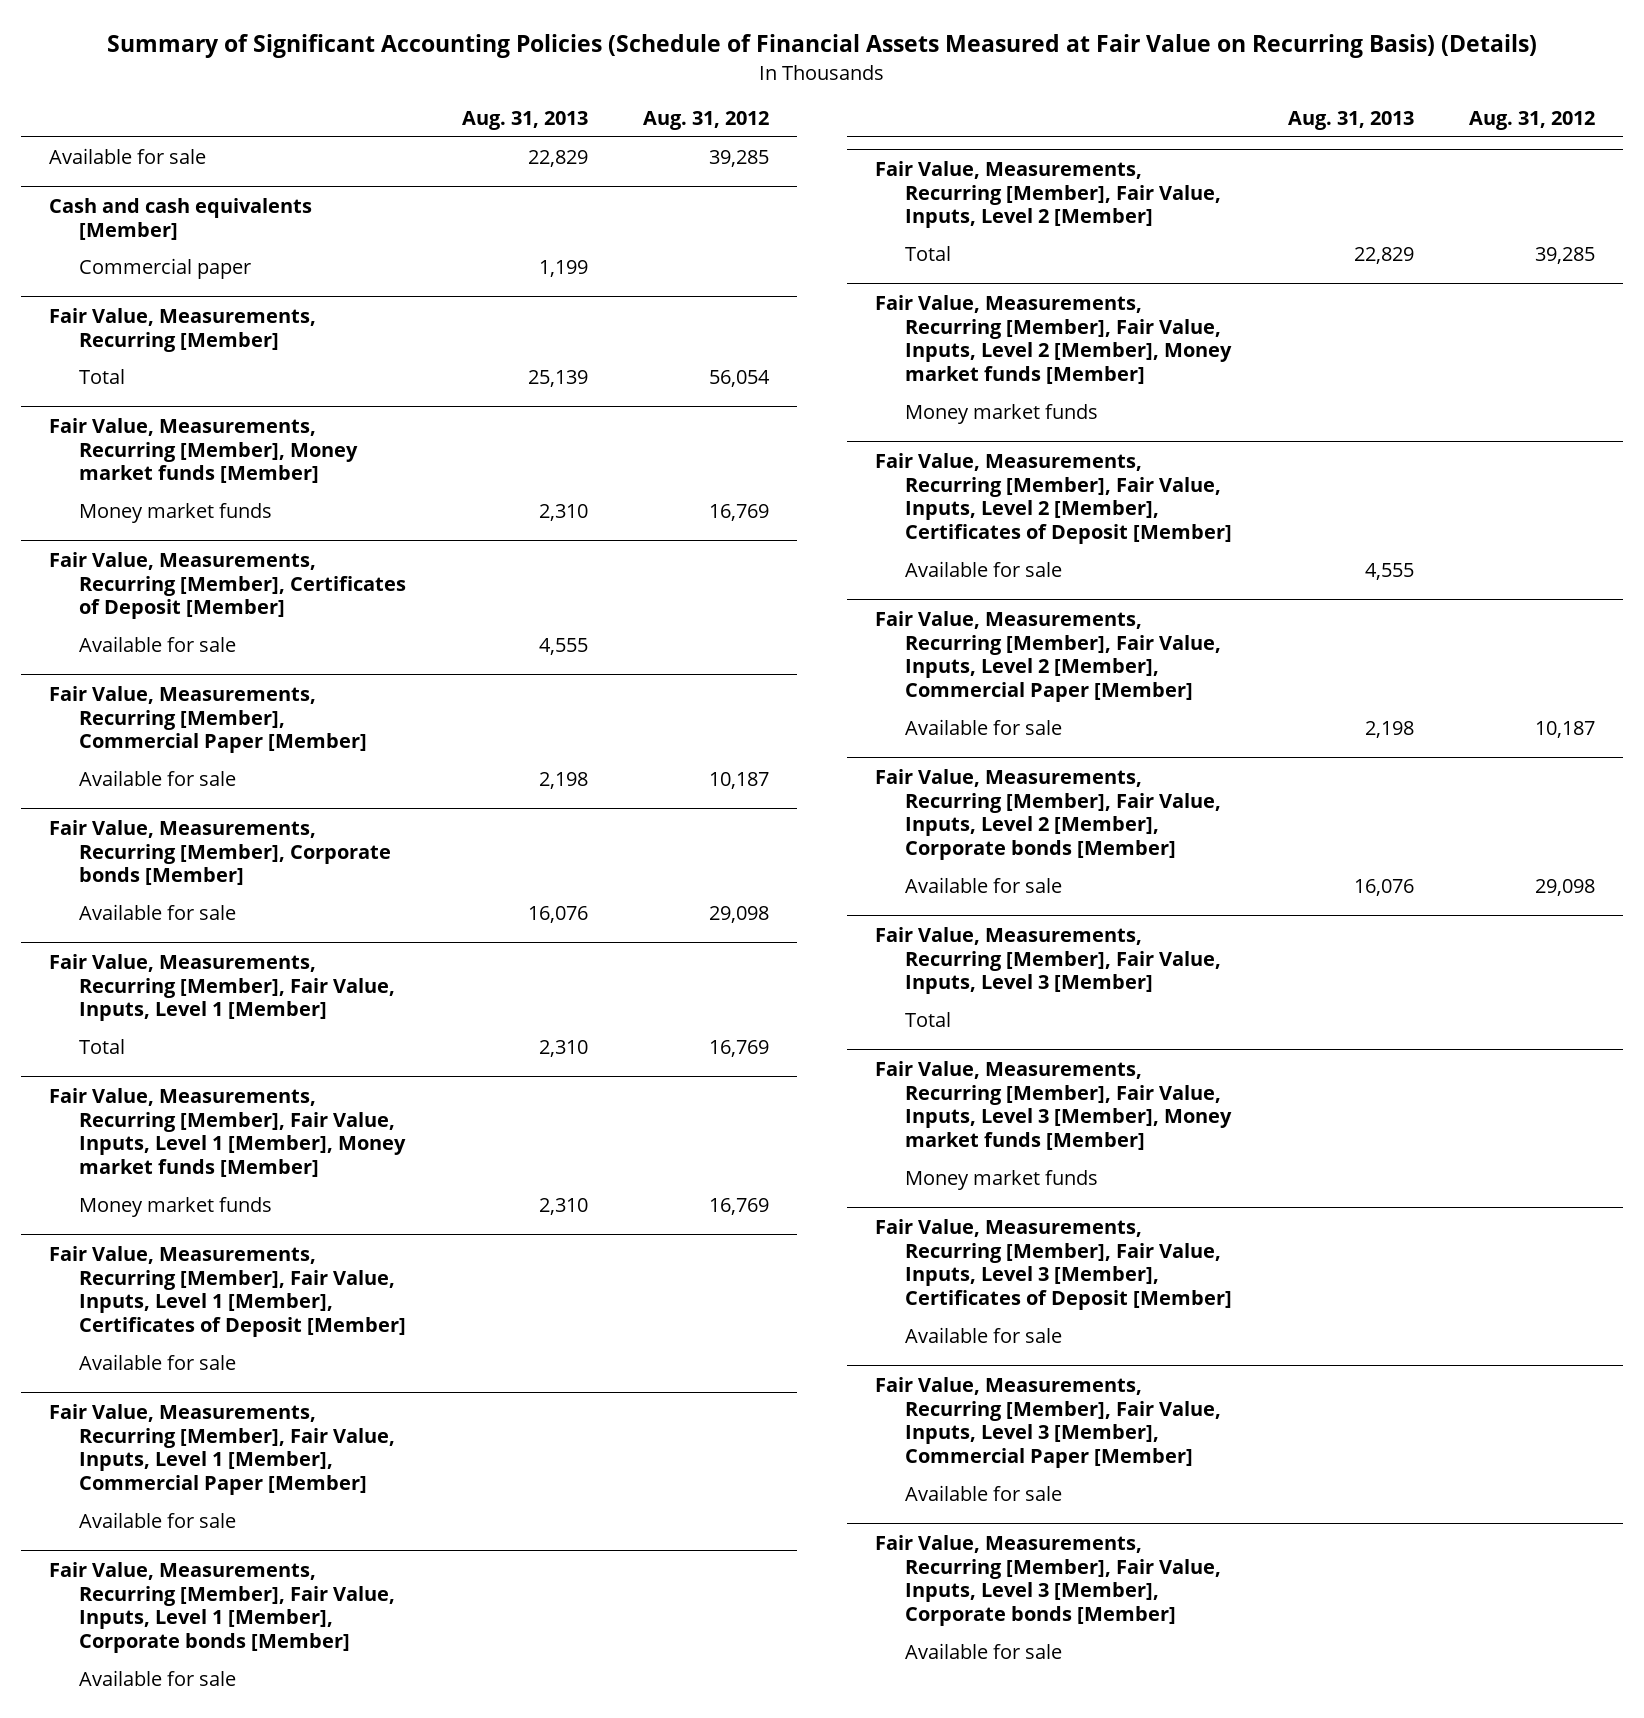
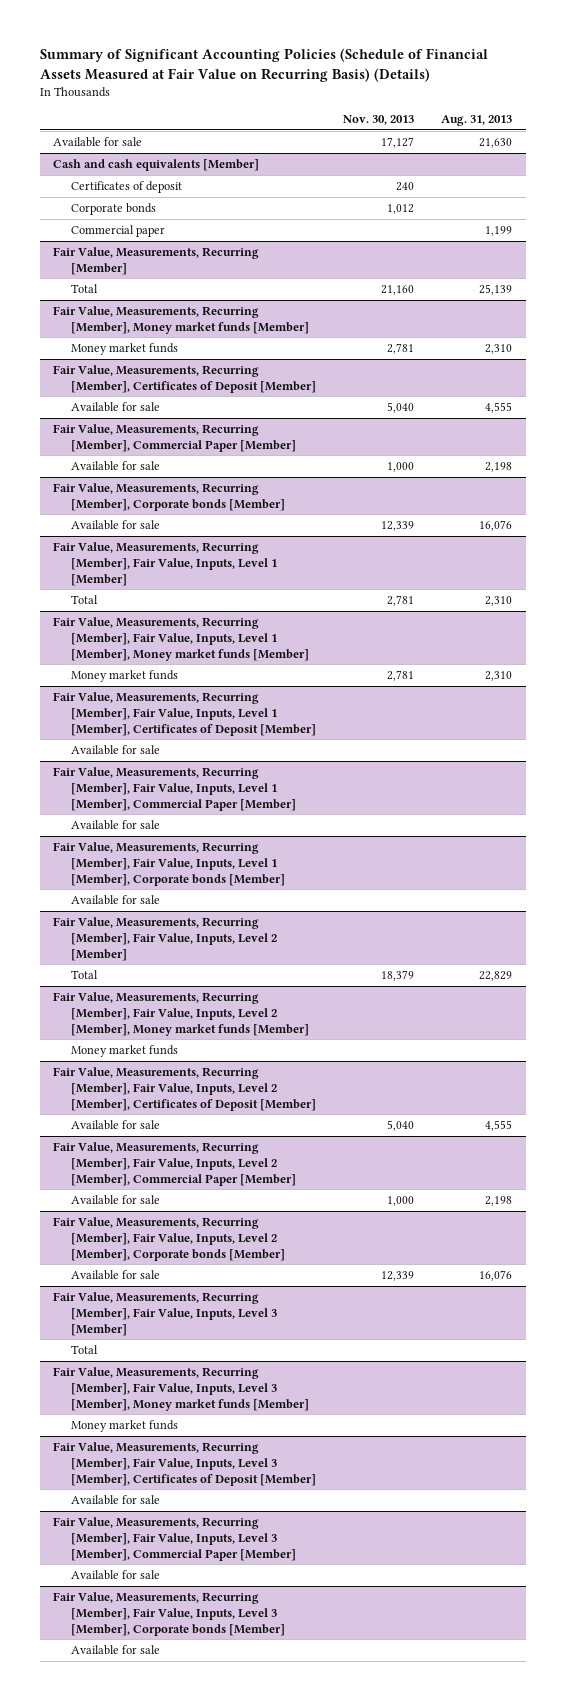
[643,111,770,131] Aug. 31, 2012 -> none
none -> [343,115,415,126] Nov. 30, 2013
[527,149,588,167] 22,829 -> [479,137,513,148] 21,630
none -> [71,180,183,193] Certificates of deposit
none -> [71,202,157,215] Corporate bonds

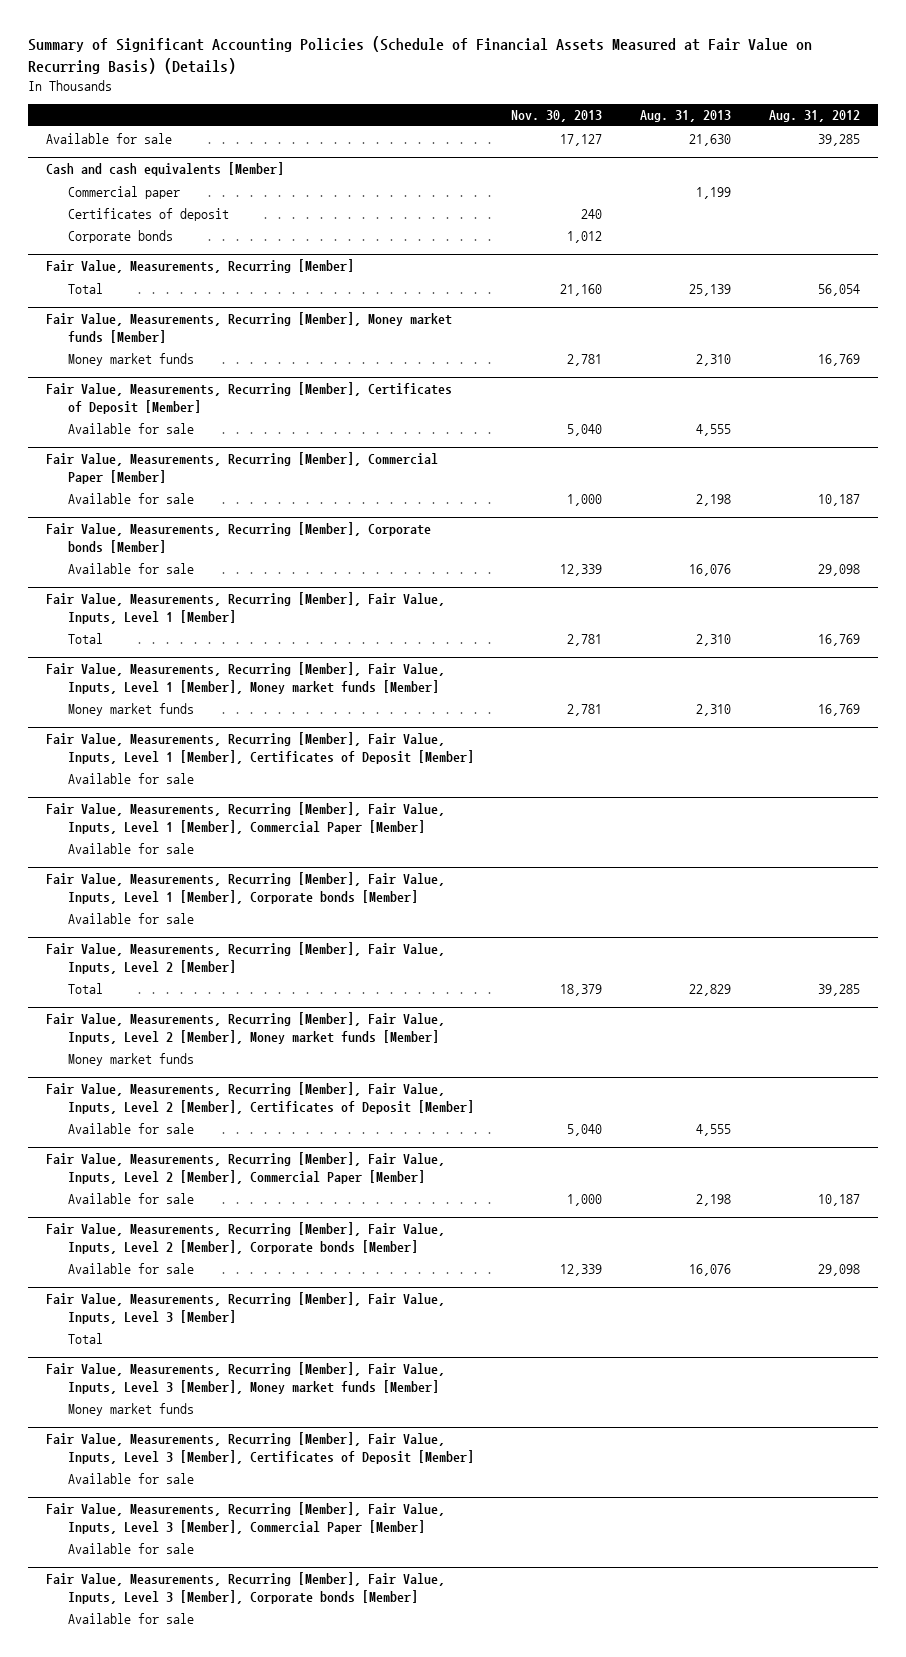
none -> [768,110,860,123] Aug. 31, 2012
[71,224,166,237] Commercial paper -> [67,185,180,199] Commercial paper

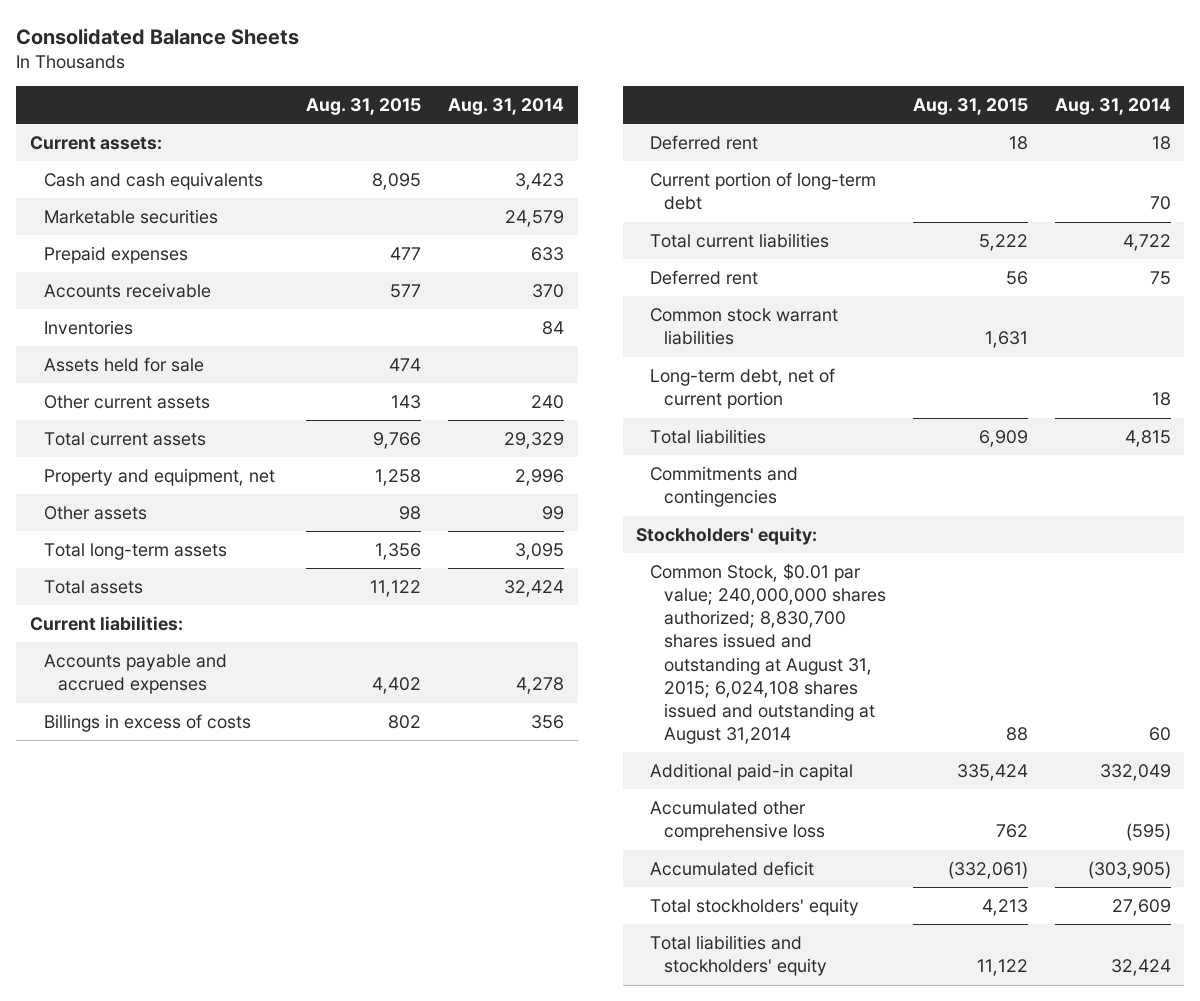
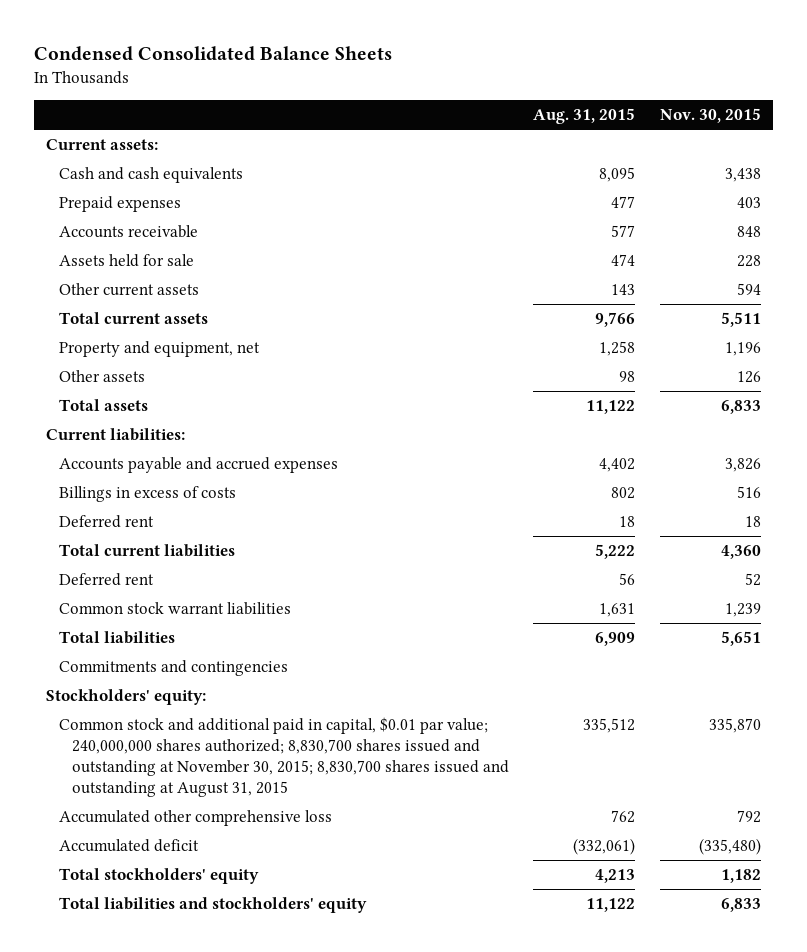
[16,28,300,46] Consolidated Balance Sheets -> [33,46,392,62] Condensed Consolidated Balance Sheets
[448,98,565,116] Aug. 31, 2014 -> none
none -> [659,108,761,124] Nov. 30, 2015
[43,209,218,225] Marketable securities -> none
[43,320,133,336] Inventories -> none
[43,543,227,561] Total long-term assets -> none
[649,172,876,211] Current portion of long-term debt -> none
[649,368,835,410] Long-term debt, net of current portion -> none
[649,763,853,782] Additional paid-in capital -> none
[649,563,886,745] Common Stock, $0.01 par value; 240,000,000 shares authorized; 8,830,700 shares issued and outstanding at August 31, 2015; 6,024,108 shares issued and outstanding at August 31,2014 -> [58,717,509,798] Common stock and additional paid in capital, $0.01 par value; 240,000,000 shares authorized; 8,830,700 shares issued and outstanding at November 30, 2015; 8,830,700 shares issued and outstanding at August 31, 2015
[1005,727,1028,742] 88 -> [583,718,636,734] 335,512

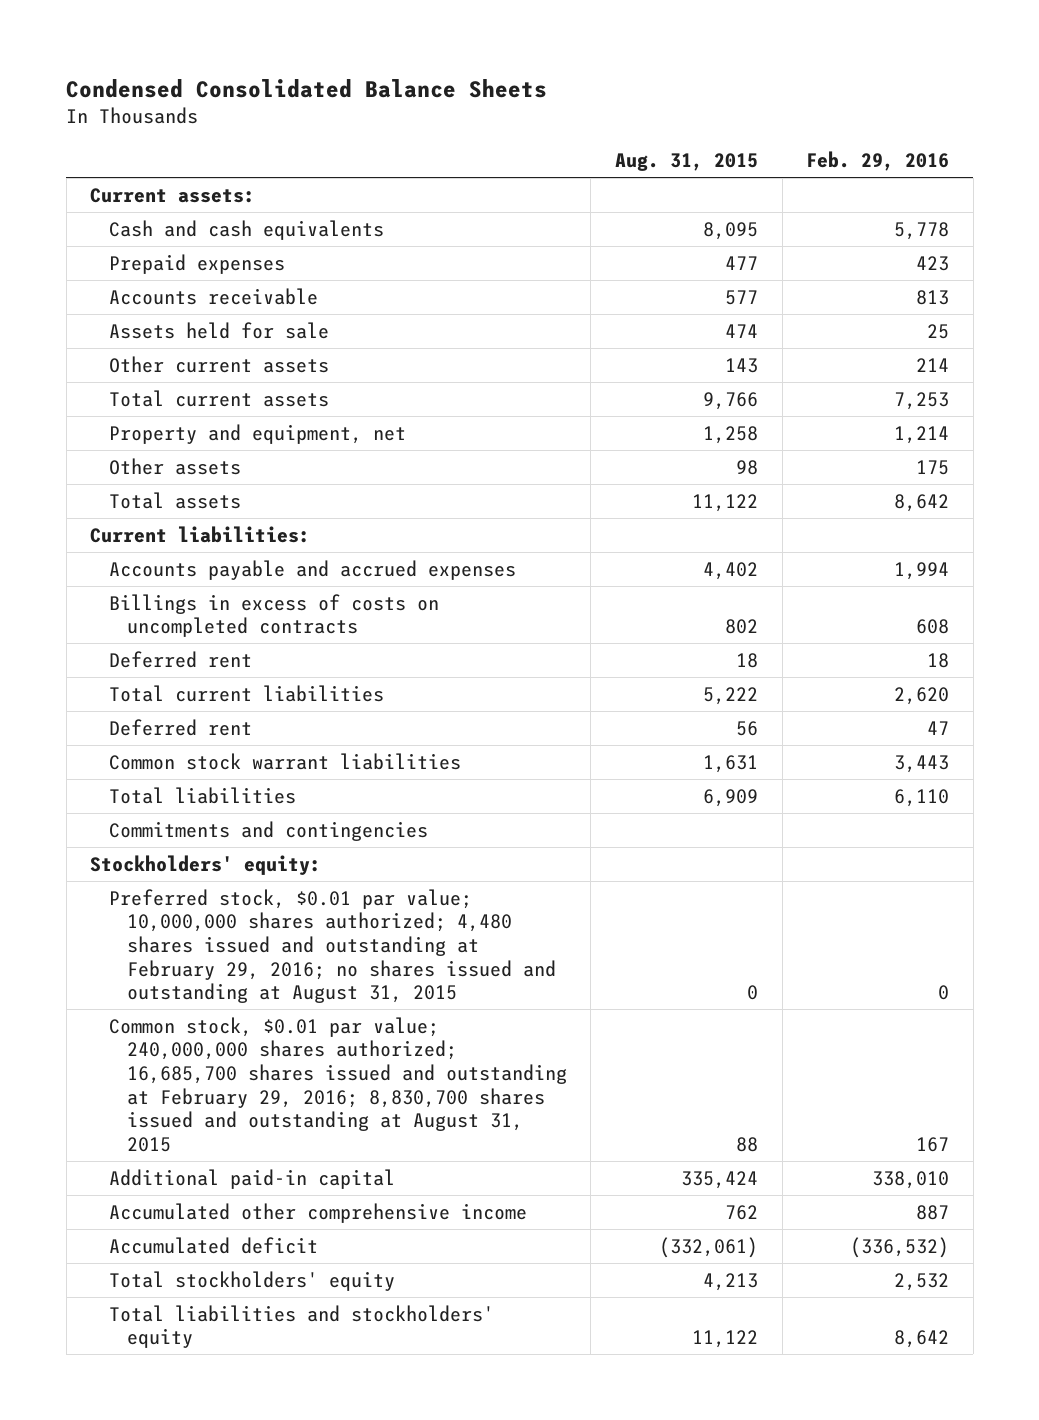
[659,108,761,124] Nov. 30, 2015 -> none
none -> [806,151,950,172] Feb. 29, 2016
[58,486,236,503] Billings in excess of costs -> [108,593,439,638] Billings in excess of costs on uncompleted contracts
none -> [108,888,556,1004] Preferred stock, $0.01 par value; 10,000,000 shares authorized; 4,480 shares issued and outstanding at February 29, 2016; no shares issued and outstanding at August 31, 2015
[58,717,509,798] Common stock and additional paid in capital, $0.01 par value; 240,000,000 shares authorized; 8,830,700 shares issued and outstanding at November 30, 2015; 8,830,700 shares issued and outstanding at August 31, 2015 -> [108,1016,567,1152] Common stock, $0.01 par value; 240,000,000 shares authorized; 16,685,700 shares issued and outstanding at February 29, 2016; 8,830,700 shares issued and outstanding at August 31, 2015
[583,718,636,734] 335,512 -> [736,1136,759,1152] 88
none -> [108,1168,395,1189] Additional paid-in capital
[58,810,332,827] Accumulated other comprehensive loss -> [108,1202,527,1223] Accumulated other comprehensive income

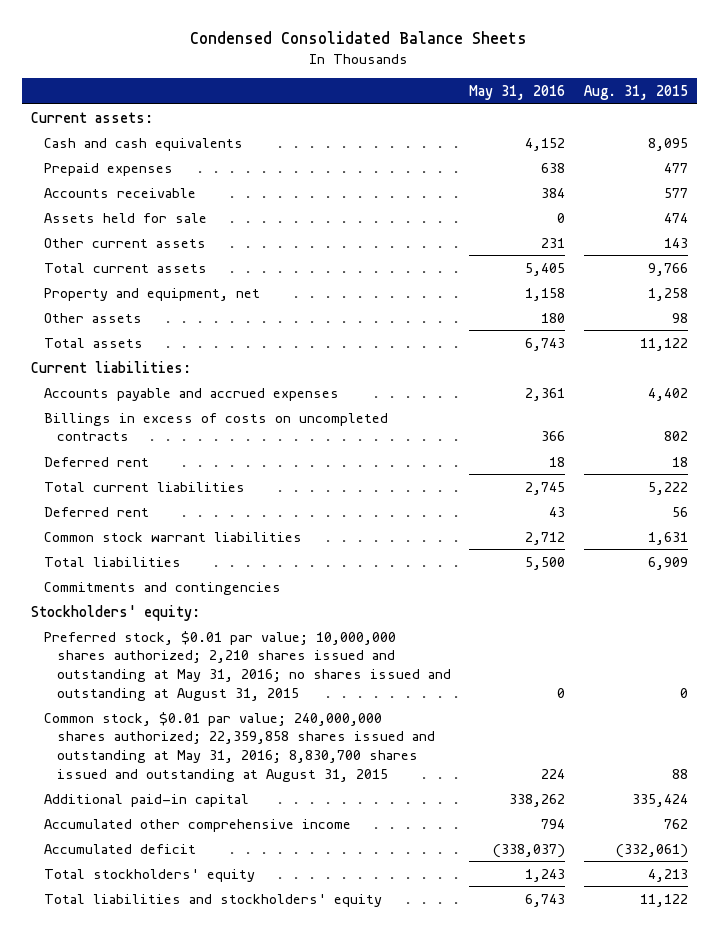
[806,151,950,172] Feb. 29, 2016 -> none
none -> [469,84,566,100] May 31, 2016
[108,888,556,1004] Preferred stock, $0.01 par value; 10,000,000 shares authorized; 4,480 shares issued and outstanding at February 29, 2016; no shares issued and outstanding at August 31, 2015 -> [43,630,451,701] Preferred stock, $0.01 par value; 10,000,000 shares authorized; 2,210 shares issued and outstanding at May 31, 2016; no shares issued and outstanding at August 31, 2015
[108,1016,567,1152] Common stock, $0.01 par value; 240,000,000 shares authorized; 16,685,700 shares issued and outstanding at February 29, 2016; 8,830,700 shares issued and outstanding at August 31, 2015 -> [43,711,435,782] Common stock, $0.01 par value; 240,000,000 shares authorized; 22,359,858 shares issued and outstanding at May 31, 2016; 8,830,700 shares issued and outstanding at August 31, 2015

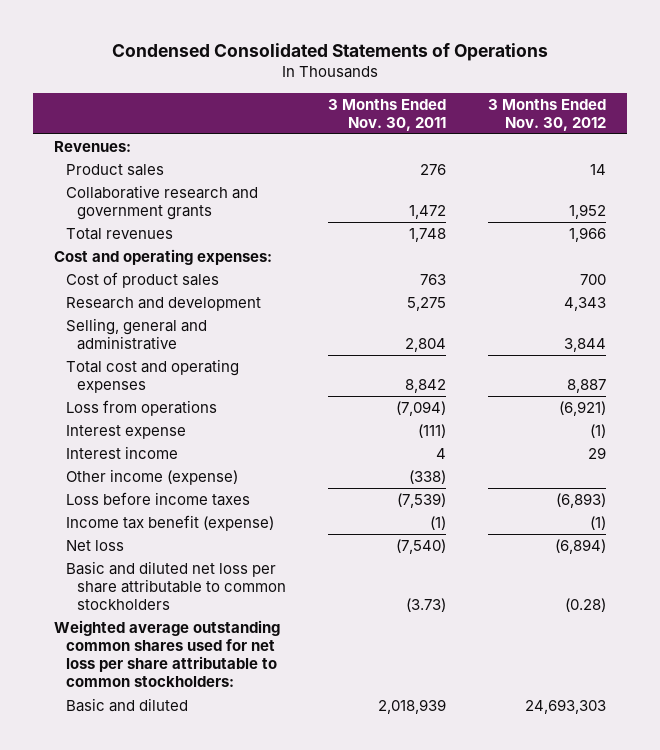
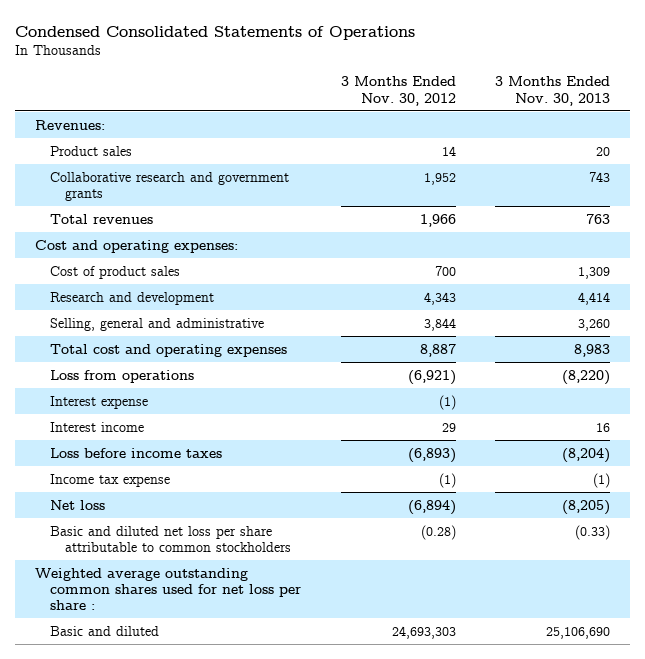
[327,98,446,131] 3 Months Ended Nov. 30, 2011 -> none
none -> [494,76,610,106] 3 Months Ended Nov. 30, 2013
[65,469,238,486] Other income (expense) -> none
[65,515,274,532] Income tax benefit (expense) -> [50,473,171,487] Income tax expense
[54,620,281,688] Weighted average outstanding common shares used for net loss per share attributable to common stockholders: -> [35,567,302,610] Weighted average outstanding common shares used for net loss per share :

